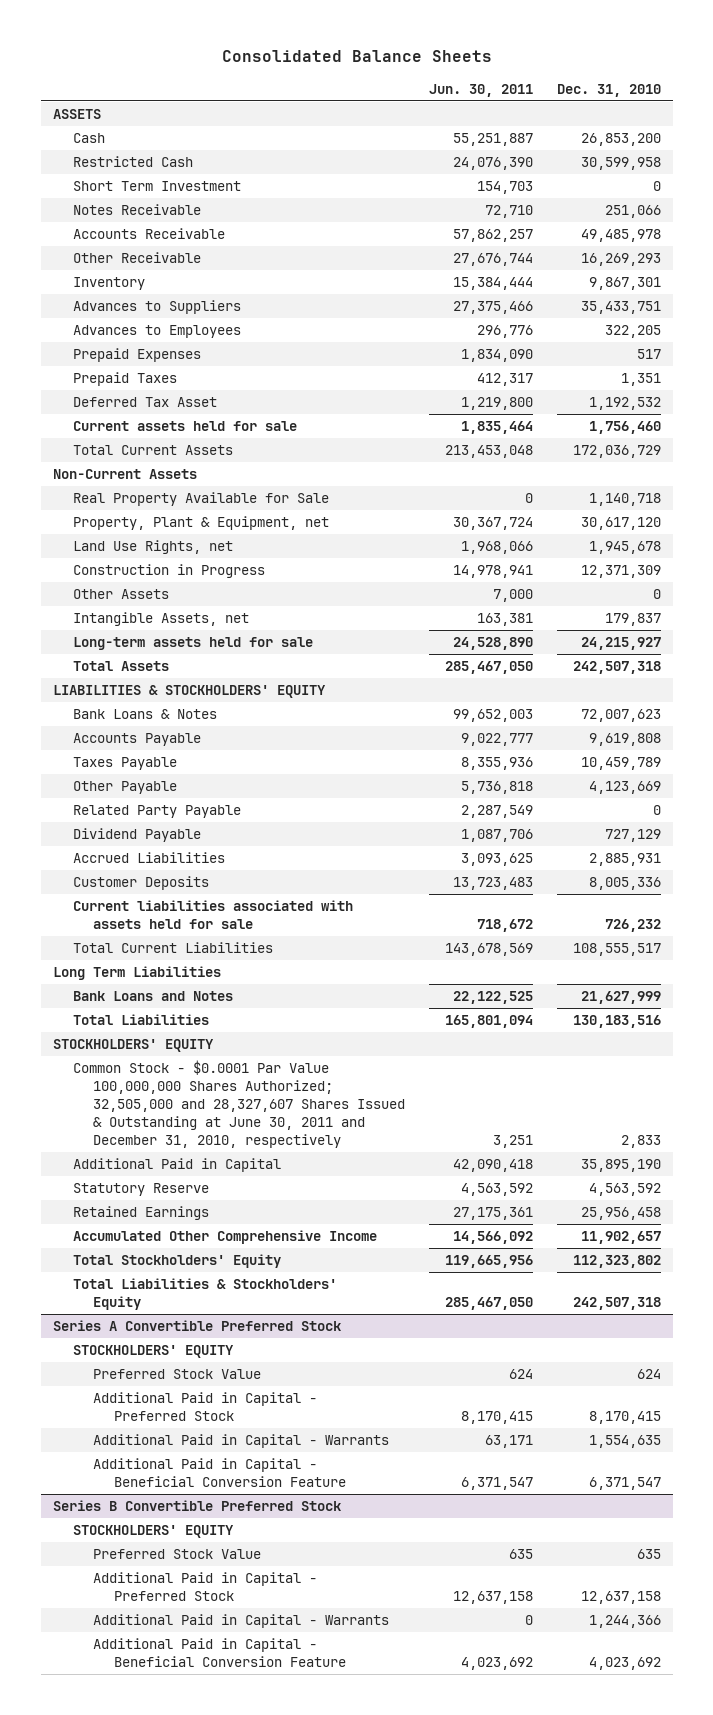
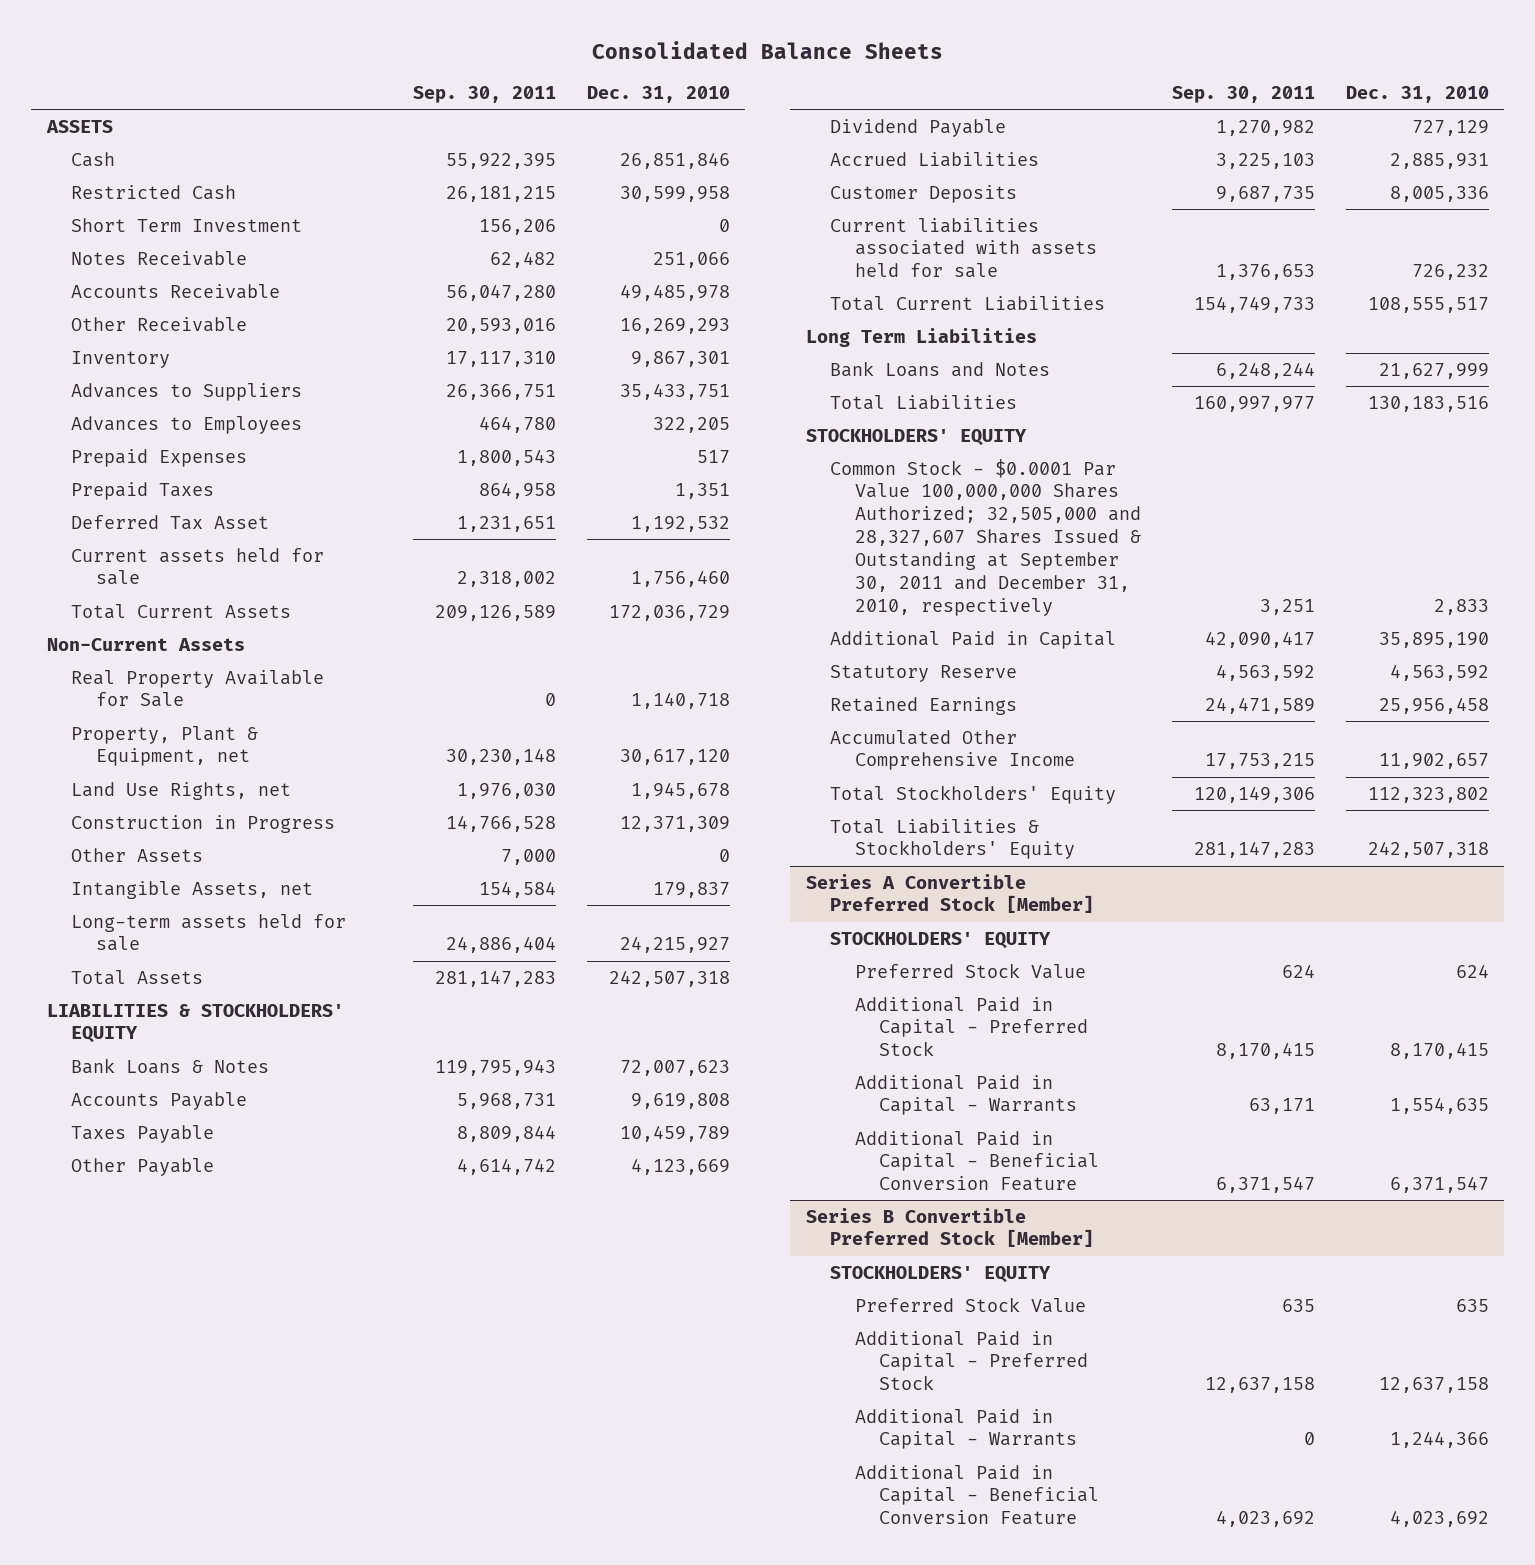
[429,83,534,97] Jun. 30, 2011 -> none
none -> [412,86,556,104] Sep. 30, 2011
[580,133,661,147] 26,853,200 -> [619,152,730,169] 26,851,846
[72,805,241,819] Related Party Payable -> none
[72,1060,406,1148] Common Stock - $0.0001 Par Value 100,000,000 Shares Authorized; 32,505,000 and 28,327,607 Shares Issued & Outstanding at June 30, 2011 and December 31, 2010, respectively -> [830,458,1141,616] Common Stock - $0.0001 Par Value 100,000,000 Shares Authorized; 32,505,000 and 28,327,607 Shares Issued & Outstanding at September 30, 2011 and December 31, 2010, respectively
[52,1320,341,1332] Series A Convertible Preferred Stock -> [805,873,1095,914] Series A Convertible Preferred Stock [Member]
[52,1500,341,1512] Series B Convertible Preferred Stock -> [805,1207,1095,1248] Series B Convertible Preferred Stock [Member]

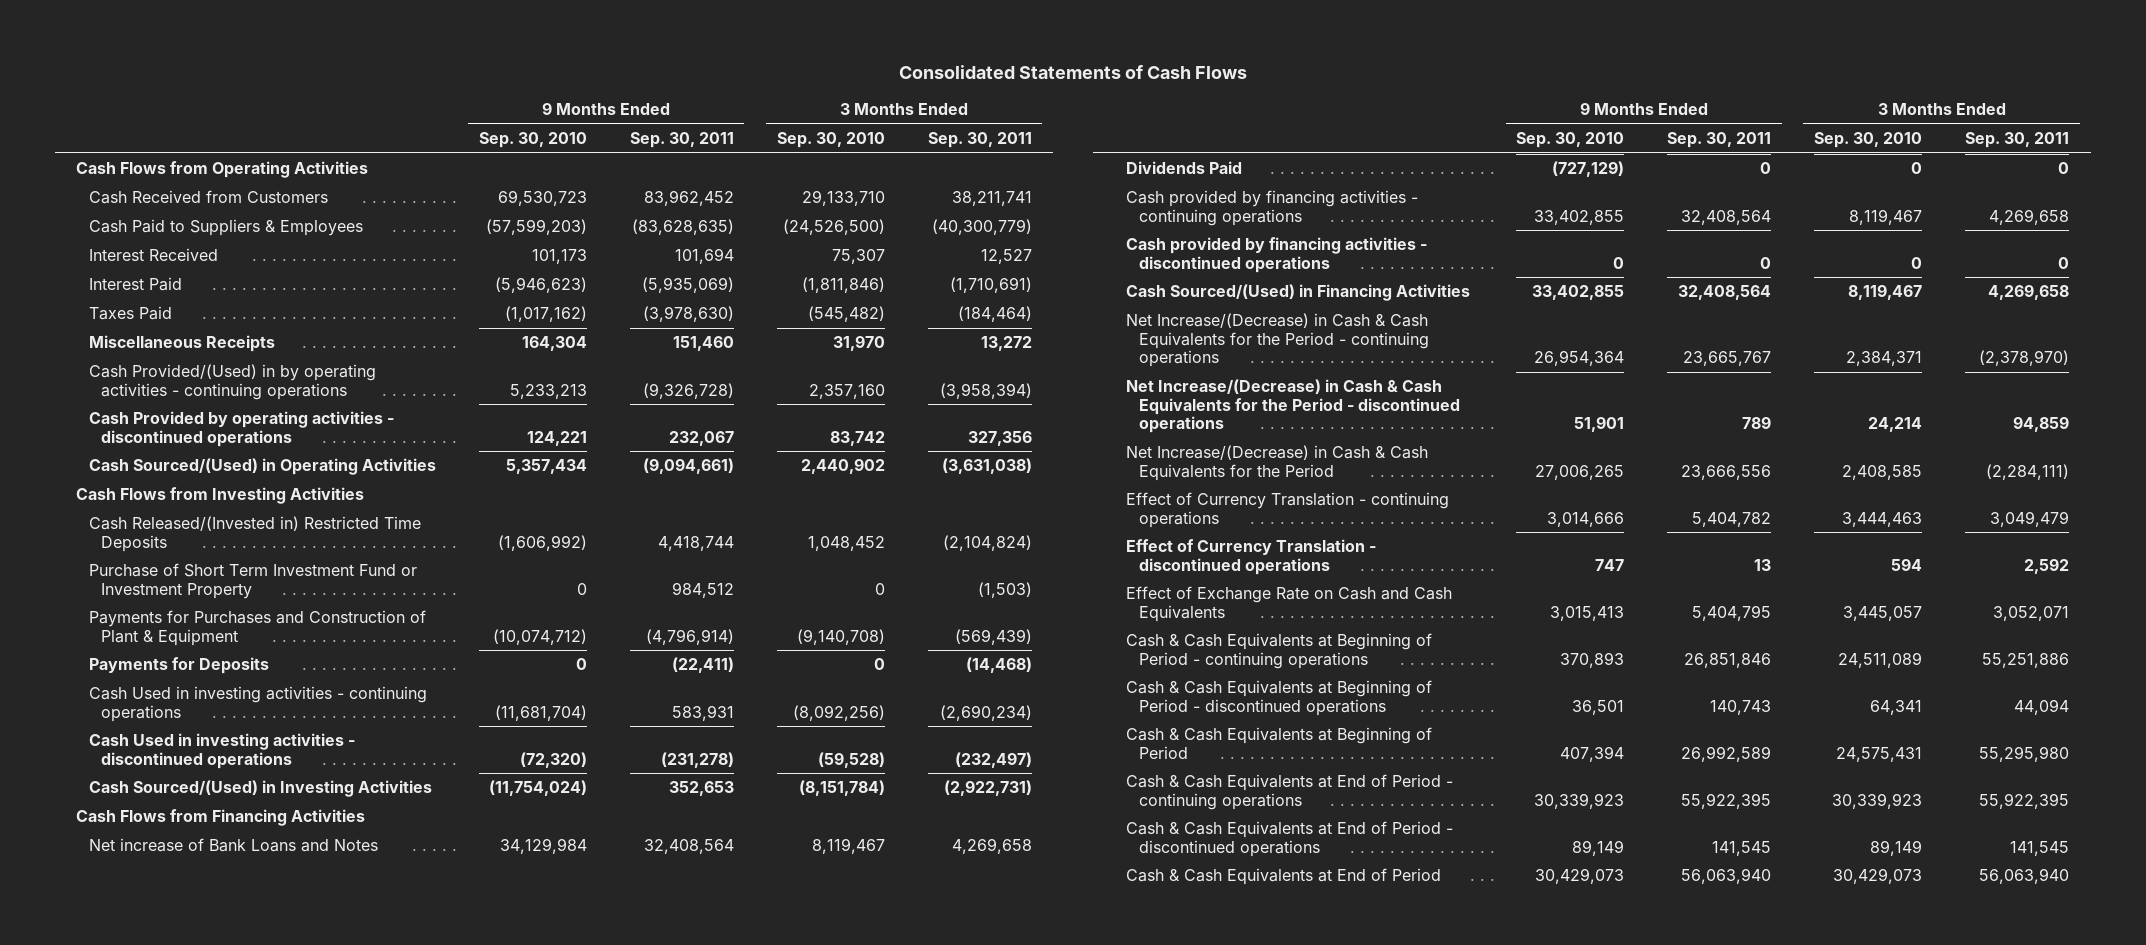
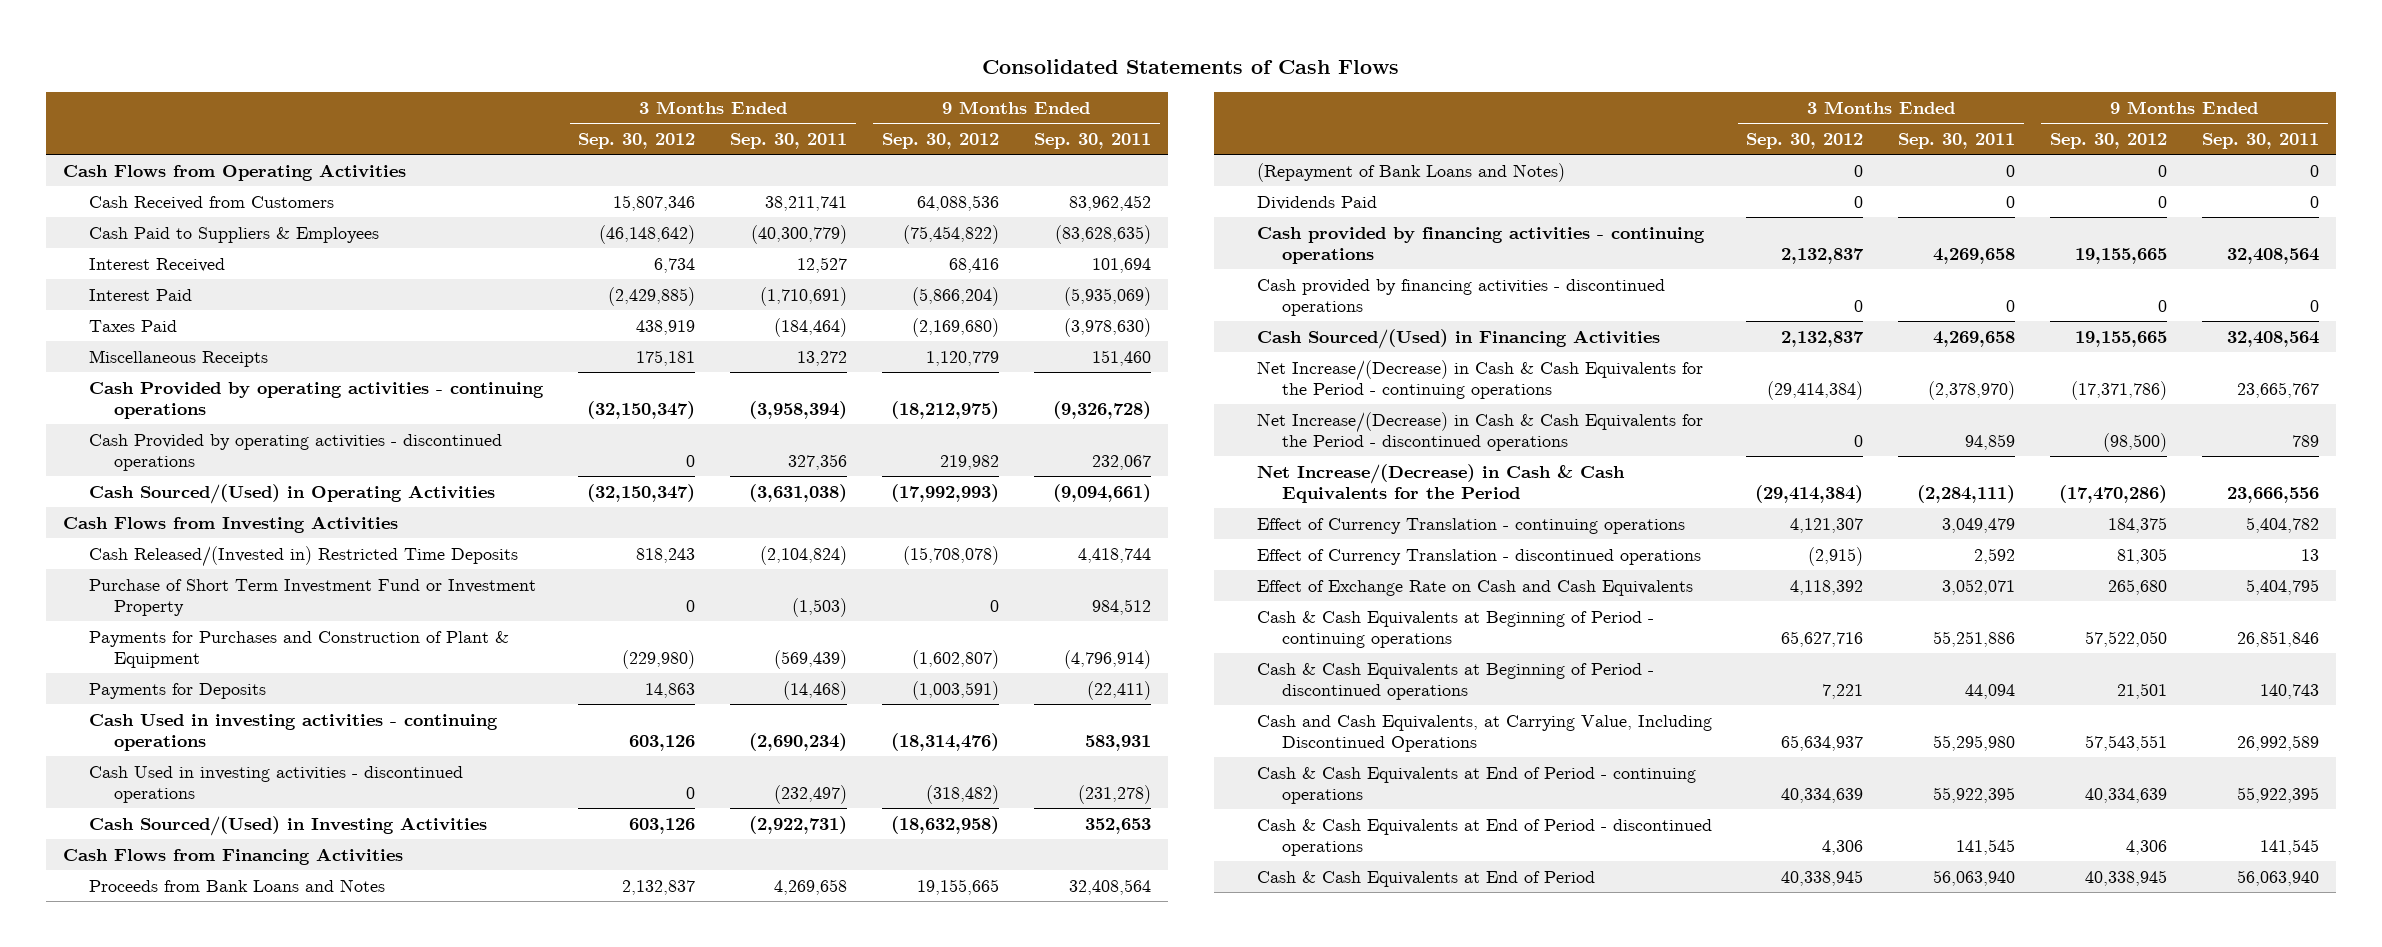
[478,132,587,149] Sep. 30, 2010 -> none
[776,132,885,149] Sep. 30, 2010 -> none
none -> [578,133,696,150] Sep. 30, 2012
none -> [882,133,1000,150] Sep. 30, 2012
[88,364,376,400] Cash Provided/(Used) in by operating activities - continuing operations -> [88,381,544,419] Cash Provided by operating activities - continuing operations
[88,838,378,853] Net increase of Bank Loans and Notes -> [88,878,385,892] Proceeds from Bank Loans and Notes
none -> [1256,162,1565,182] (Repayment of Bank Loans and Notes)
[1126,727,1433,759] Cash & Cash Equivalents at Beginning of Period -> [1256,714,1712,752] Cash and Cash Equivalents, at Carrying Value, Including Discontinued Operations

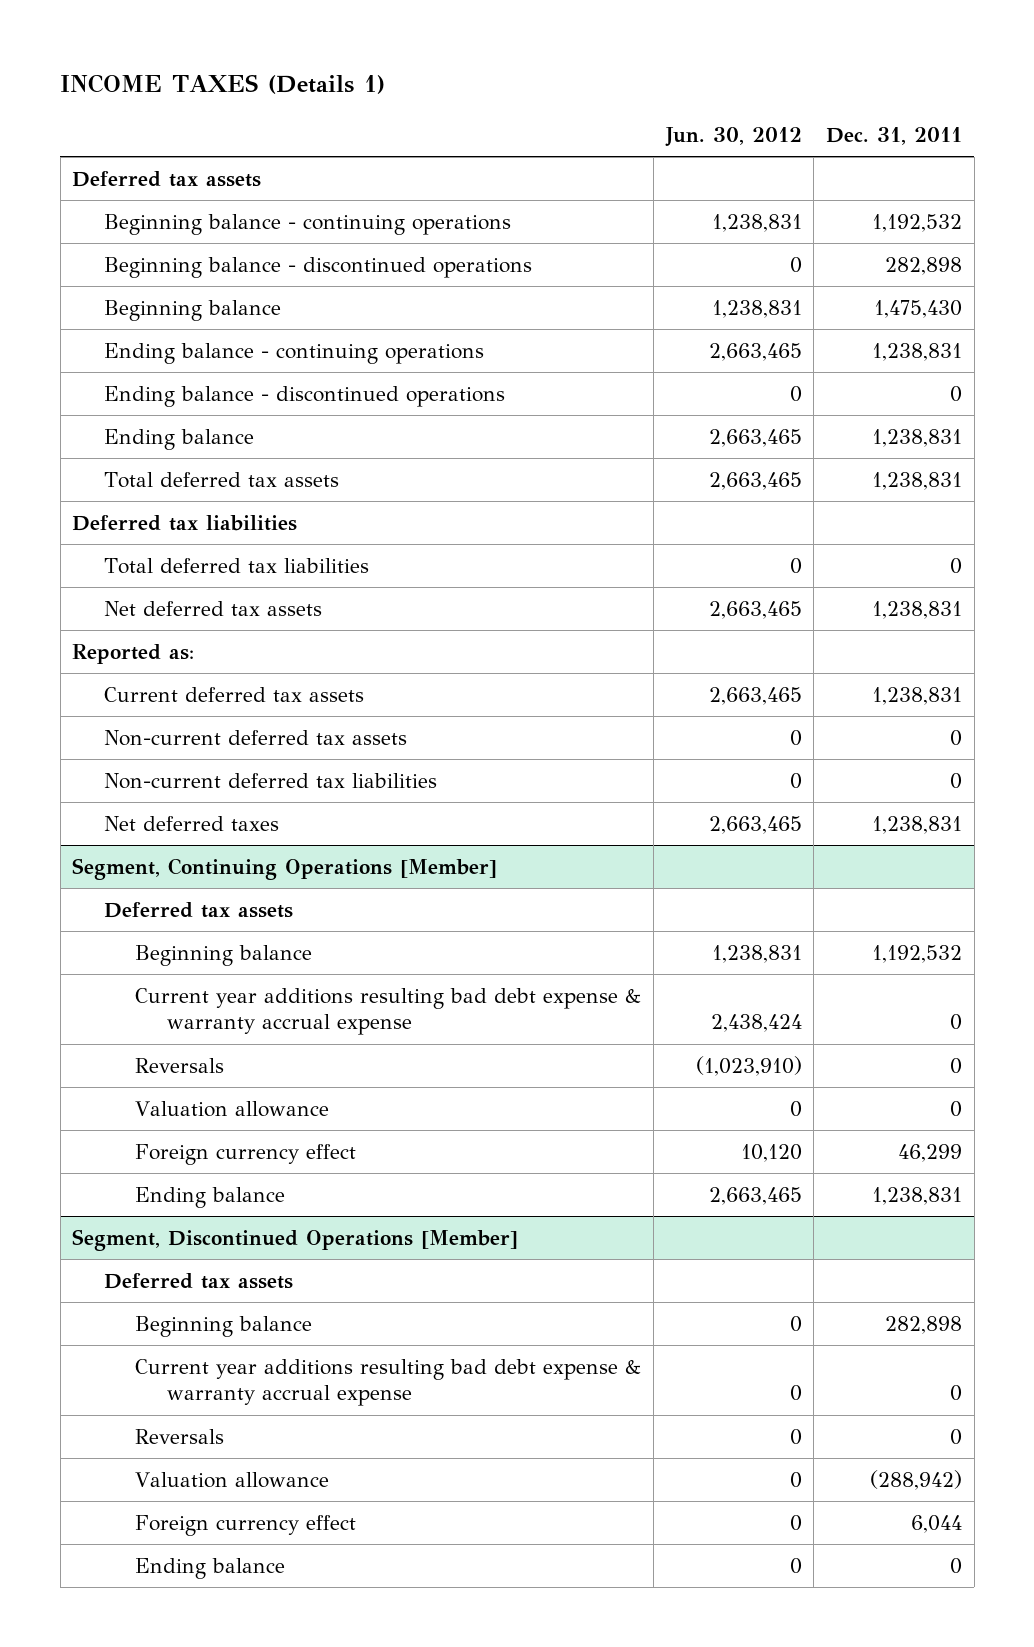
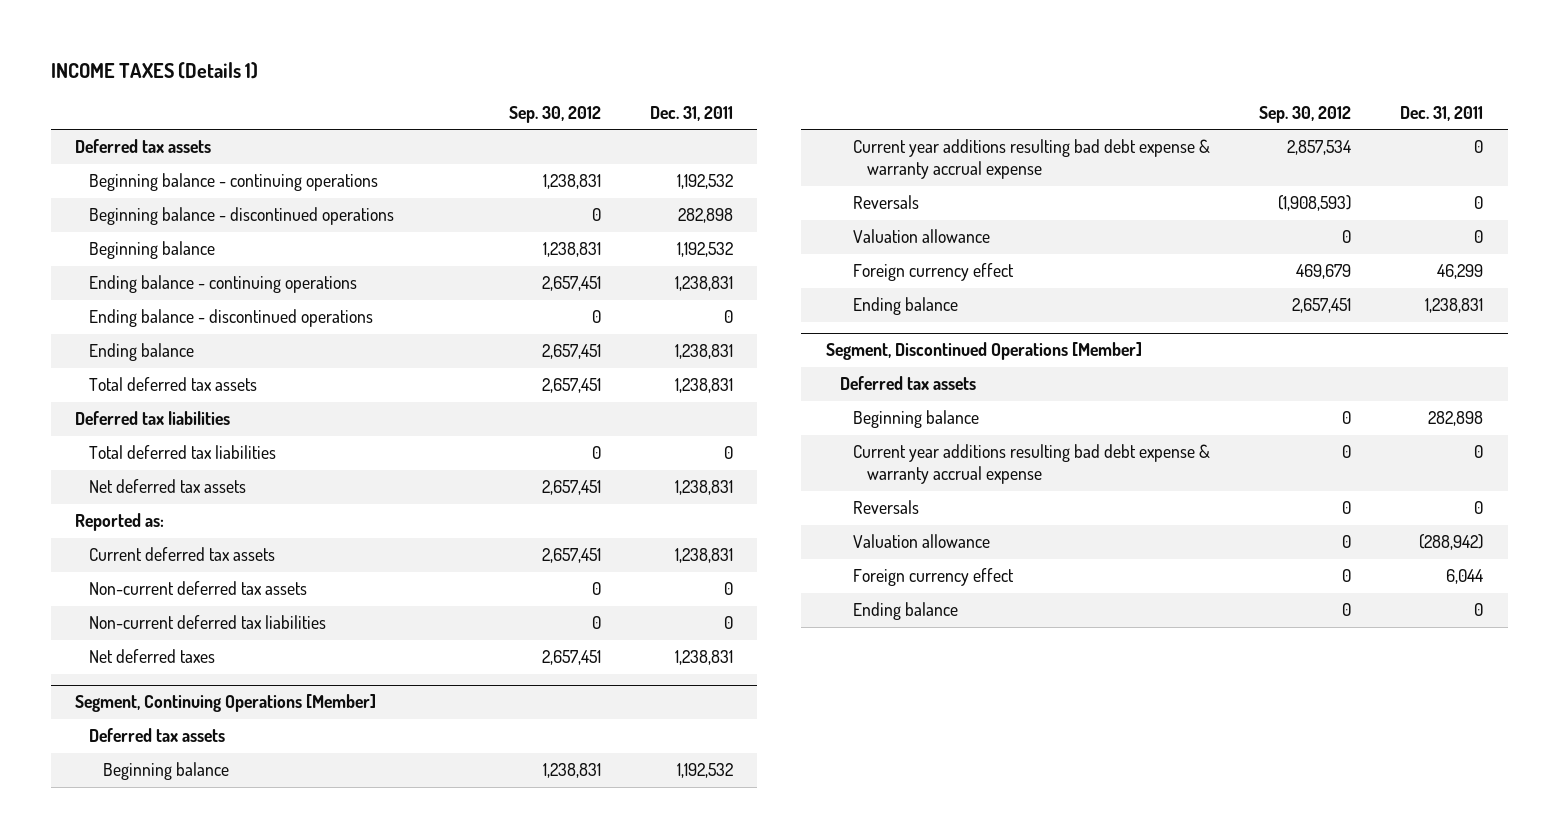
[664,126,802,147] Jun. 30, 2012 -> none
none -> [508,105,601,123] Sep. 30, 2012
[874,299,963,318] 1,475,430 -> [676,242,733,258] 1,192,532

